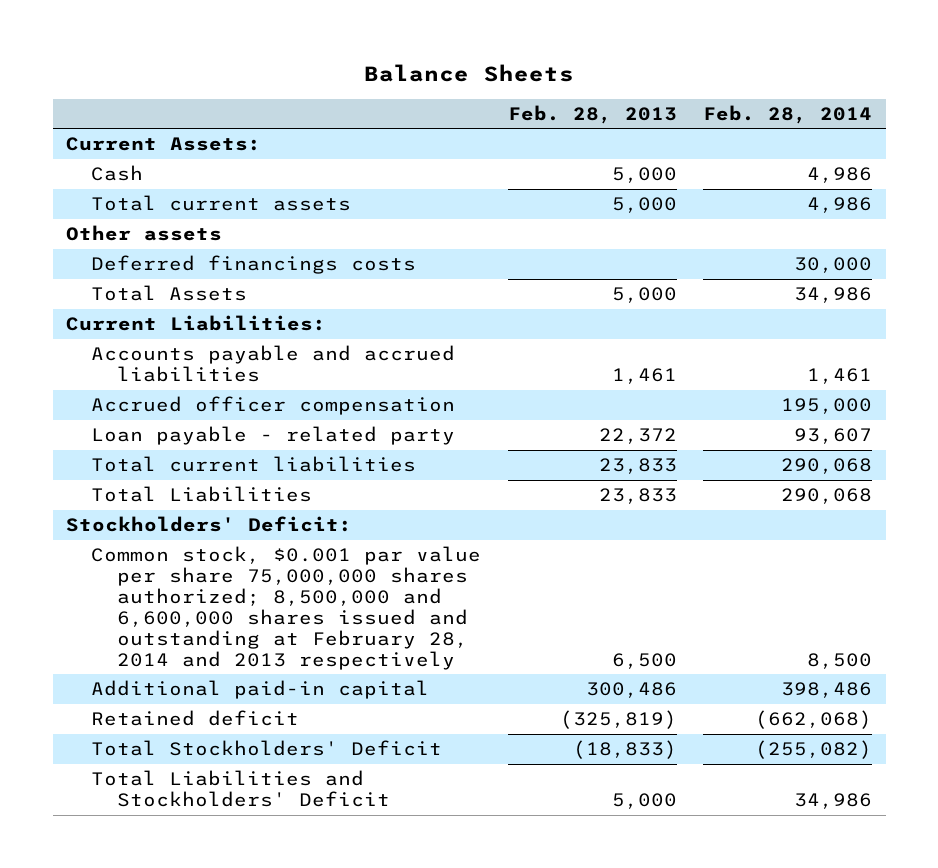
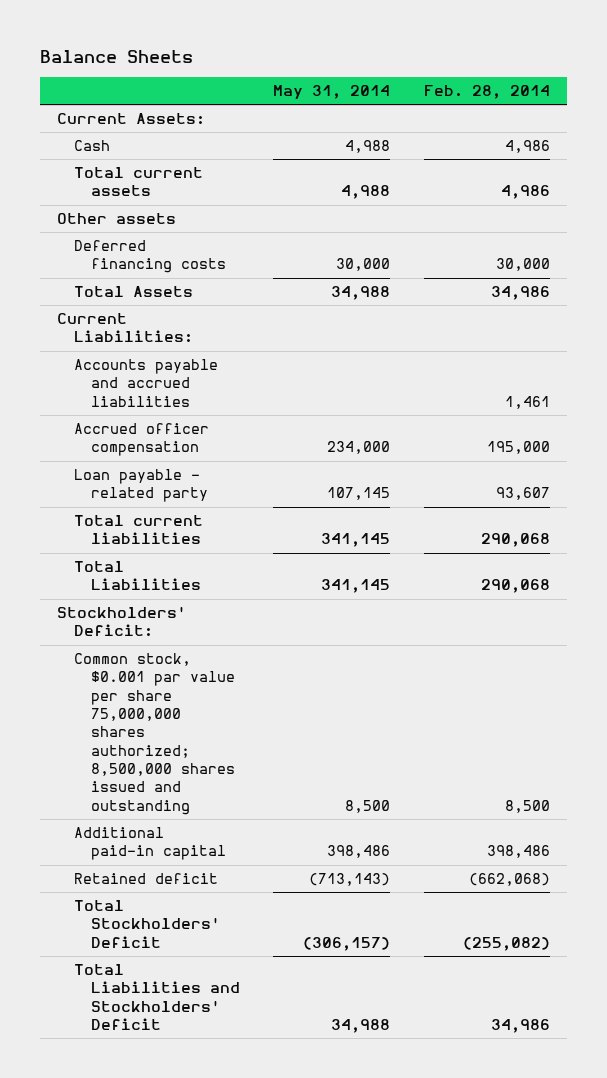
[507,104,677,124] Feb. 28, 2013 -> none
none -> [273,84,391,99] May 31, 2014
[91,255,417,275] Deferred financings costs -> [74,240,226,274] Deferred financing costs
[91,546,482,670] Common stock, $0.001 par value per share 75,000,000 shares authorized; 8,500,000 and 6,600,000 shares issued and outstanding at February 28, 2014 and 2013 respectively -> [74,653,235,815] Common stock, $0.001 par value per share 75,000,000 shares authorized; 8,500,000 shares issued and outstanding

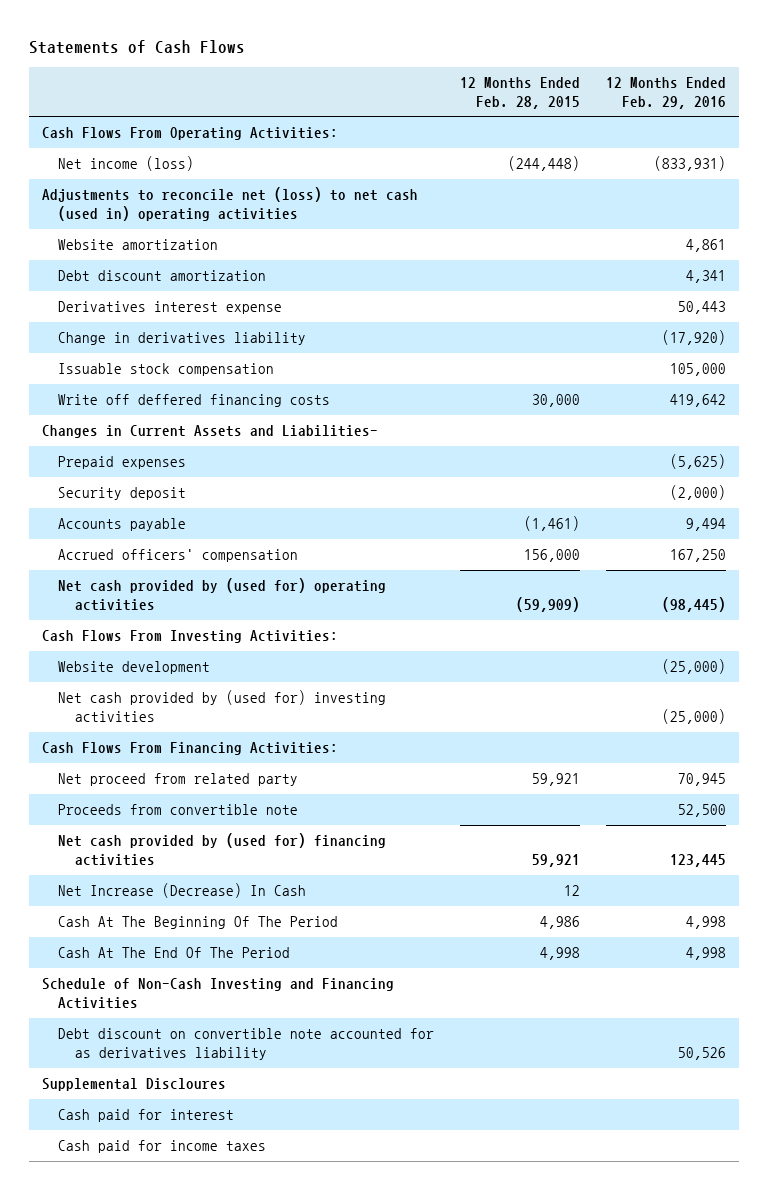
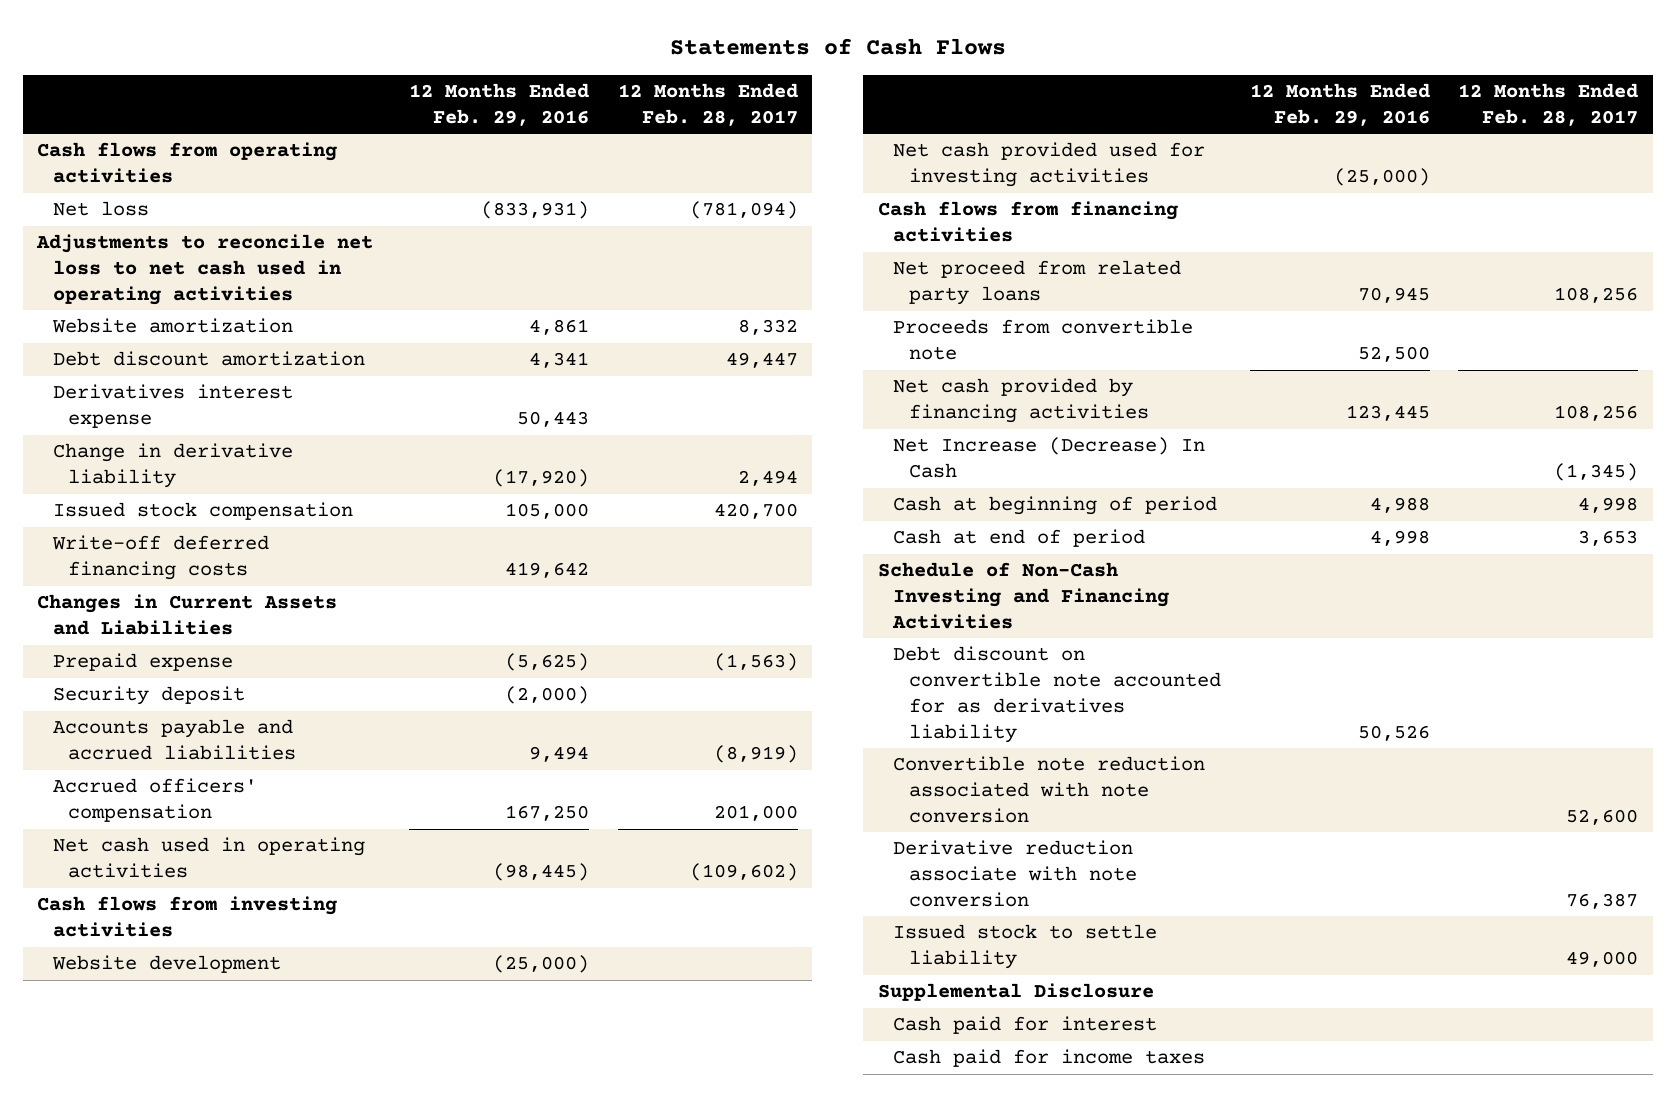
[460,76,581,109] 12 Months Ended Feb. 28, 2015 -> none
none -> [617,83,798,126] 12 Months Ended Feb. 28, 2017
[41,127,338,141] Cash Flows From Operating Activities: -> [37,142,338,184] Cash flows from operating activities
[58,156,195,172] Net income (loss) -> [52,201,149,217] Net loss
[41,187,418,222] Adjustments to reconcile net (loss) to net cash (used in) operating activities -> [36,234,374,306] Adjustments to reconcile net loss to net cash used in operating activities
[58,332,307,346] Change in derivatives liability -> [52,443,293,489] Change in derivative liability
[58,363,275,377] Issuable stock compensation -> [52,502,353,521] Issued stock compensation
[58,394,331,408] Write off deffered financing costs -> [51,535,269,581] Write-off deferred financing costs
[41,425,378,439] Changes in Current Assets and Liabilities- -> [37,594,338,636] Changes in Current Assets and Liabilities
[58,456,187,470] Prepaid expenses -> [52,653,233,672] Prepaid expense
[58,518,187,532] Accounts payable -> [52,719,297,761] Accounts payable and accrued liabilities
[58,578,387,612] Net cash provided by (used for) operating activities -> [52,837,365,879] Net cash used in operating activities
[41,630,338,644] Cash Flows From Investing Activities: -> [37,896,338,938] Cash flows from investing activities
[58,690,387,723] Net cash provided by (used for) investing activities -> [893,142,1206,188] Net cash provided used for investing activities
[41,742,338,756] Cash Flows From Financing Activities: -> [877,201,1178,243] Cash flows from financing activities
[58,773,299,787] Net proceed from related party -> [893,260,1182,306] Net proceed from related party loans
[58,833,387,867] Net cash provided by (used for) financing activities -> [893,378,1149,424] Net cash provided by financing activities
[58,916,339,930] Cash At The Beginning Of The Period -> [893,496,1218,516] Cash at beginning of period
[686,916,727,930] 4,998 -> [1369,497,1430,514] 4,988
[58,947,291,959] Cash At The End Of The Period -> [893,529,1146,548] Cash at end of period
none -> [893,756,1206,824] Convertible note reduction associated with note conversion
none -> [893,840,1137,908] Derivative reduction associate with note conversion
none -> [893,924,1158,970] Issued stock to settle liability
[41,1078,226,1092] Supplemental Discloures -> [877,983,1154,1002] Supplemental Disclosure

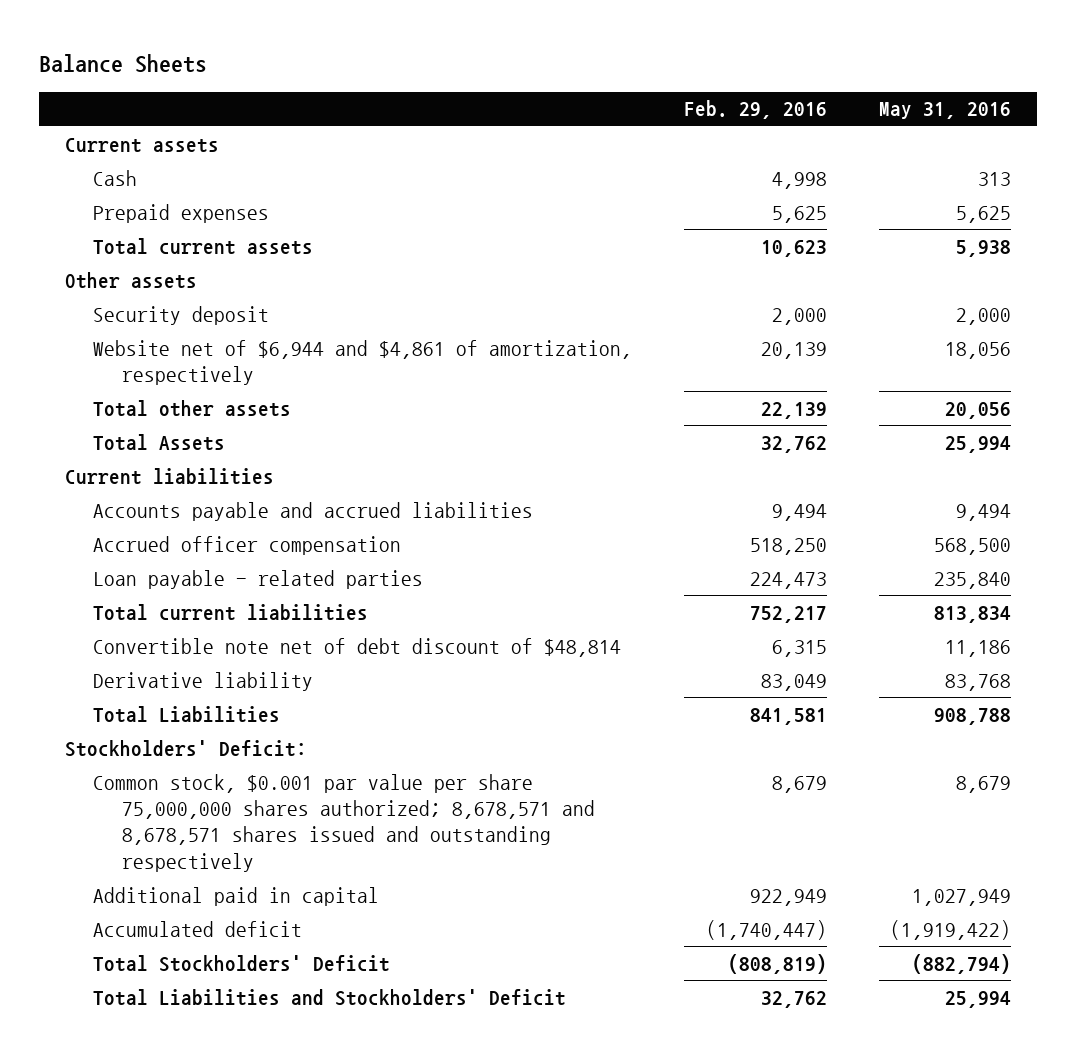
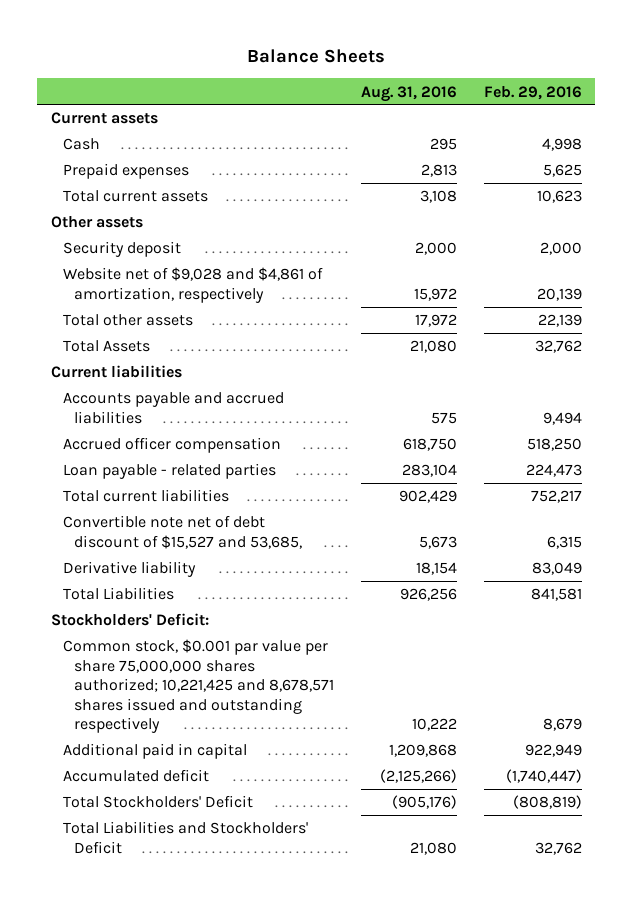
[879,102,1012,120] May 31, 2016 -> none
none -> [361,85,458,102] Aug. 31, 2016
[93,339,633,386] Website net of $6,944 and $4,861 of amortization, respectively -> [62,267,323,303] Website net of $9,028 and $4,861 of amortization, respectively
[93,637,622,657] Convertible note net of debt discount of $48,814 -> [62,515,303,549] Convertible note net of debt discount of $15,527 and 53,685,
[93,773,596,872] Common stock, $0.001 par value per share 75,000,000 shares authorized; 8,678,571 and 8,678,571 shares issued and outstanding respectively -> [62,639,335,734] Common stock, $0.001 par value per share 75,000,000 shares authorized; 10,221,425 and 8,678,571 shares issued and outstanding respectively

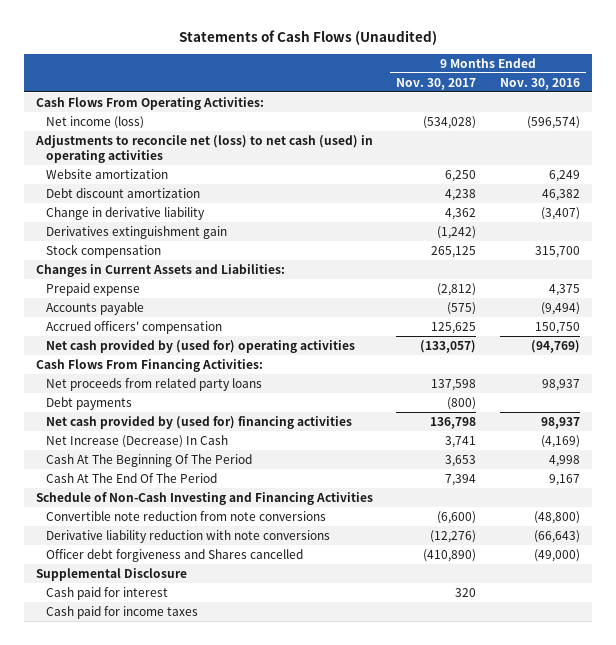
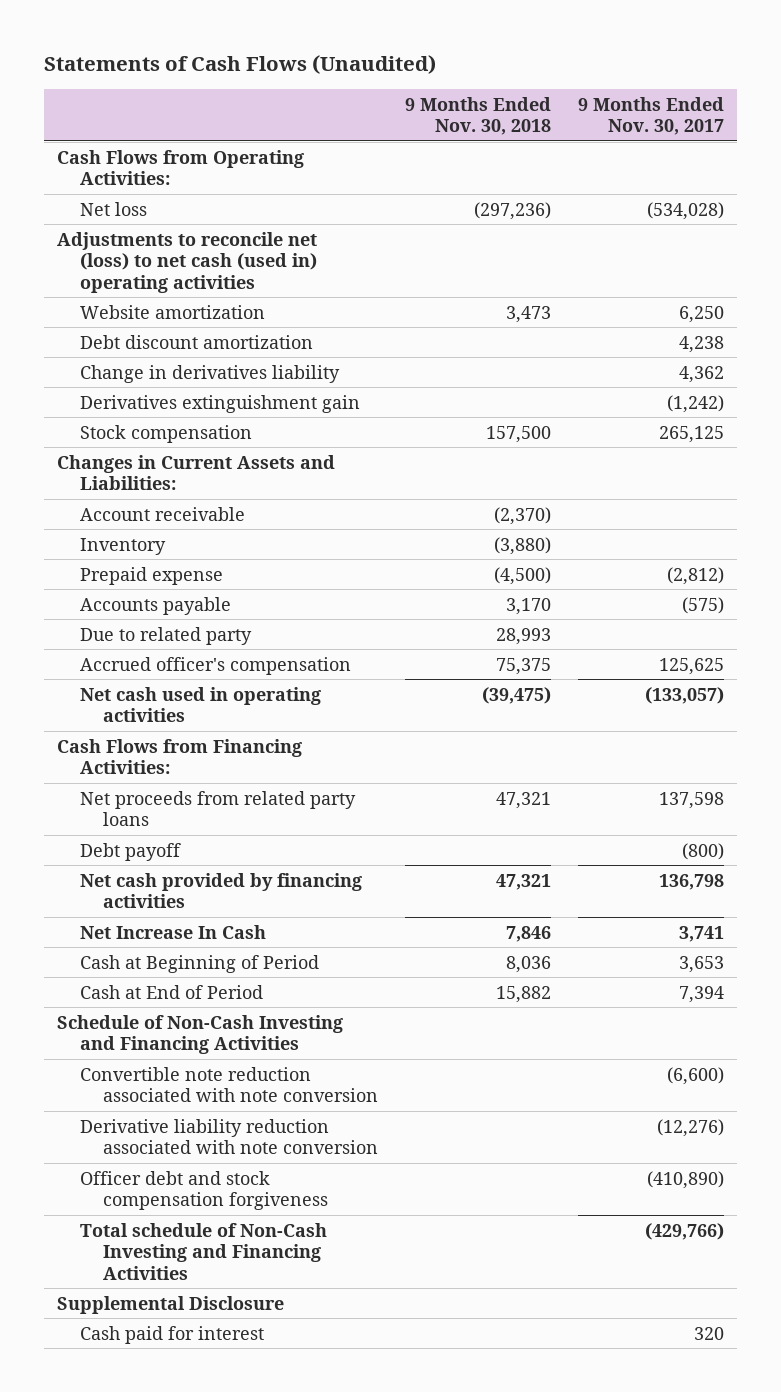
[500,77,581,90] Nov. 30, 2016 -> none
none -> [405,96,552,136] 9 Months Ended Nov. 30, 2018
[35,96,264,110] Cash Flows From Operating Activities: -> [57,149,305,186] Cash Flows from Operating Activities:
[46,115,145,129] Net income (loss) -> [80,201,148,216] Net loss
[34,134,373,163] Adjustments to reconcile net (loss) to net cash (used) in operating activities -> [57,231,318,293] Adjustments to reconcile net (loss) to net cash (used in) operating activities
[46,206,206,220] Change in derivative liability -> [80,364,341,383] Change in derivatives liability
none -> [80,506,246,521] Account receivable
none -> [80,537,167,555] Inventory
none -> [80,626,253,645] Due to related party
[46,320,223,334] Accrued officers' compensation -> [80,656,352,675] Accrued officer's compensation
[46,339,356,353] Net cash provided by (used for) operating activities -> [80,686,322,723] Net cash used in operating activities
[35,358,263,372] Cash Flows From Financing Activities: -> [57,738,303,775] Cash Flows from Financing Activities:
[46,396,133,410] Debt payments -> none
none -> [80,842,182,861] Debt payoff
[46,415,353,429] Net cash provided by (used for) financing activities -> [80,872,363,909] Net cash provided by financing activities
[46,434,229,448] Net Increase (Decrease) In Cash -> [80,924,267,939] Net Increase In Cash
[46,453,253,467] Cash At The Beginning Of The Period -> [80,954,320,973] Cash at Beginning of Period
[46,472,218,483] Cash At The End Of The Period -> [80,984,264,999] Cash at End of Period
[46,510,327,521] Convertible note reduction from note conversions -> [80,1066,379,1103] Convertible note reduction associated with note conversion
[46,529,331,543] Derivative liability reduction with note conversions -> [80,1118,379,1155] Derivative liability reduction associated with note conversion
[46,548,304,562] Officer debt forgiveness and Shares cancelled -> [80,1170,329,1211] Officer debt and stock compensation forgiveness
none -> [80,1222,328,1280] Total schedule of Non-Cash Investing and Financing Activities
[46,605,199,619] Cash paid for income taxes -> none

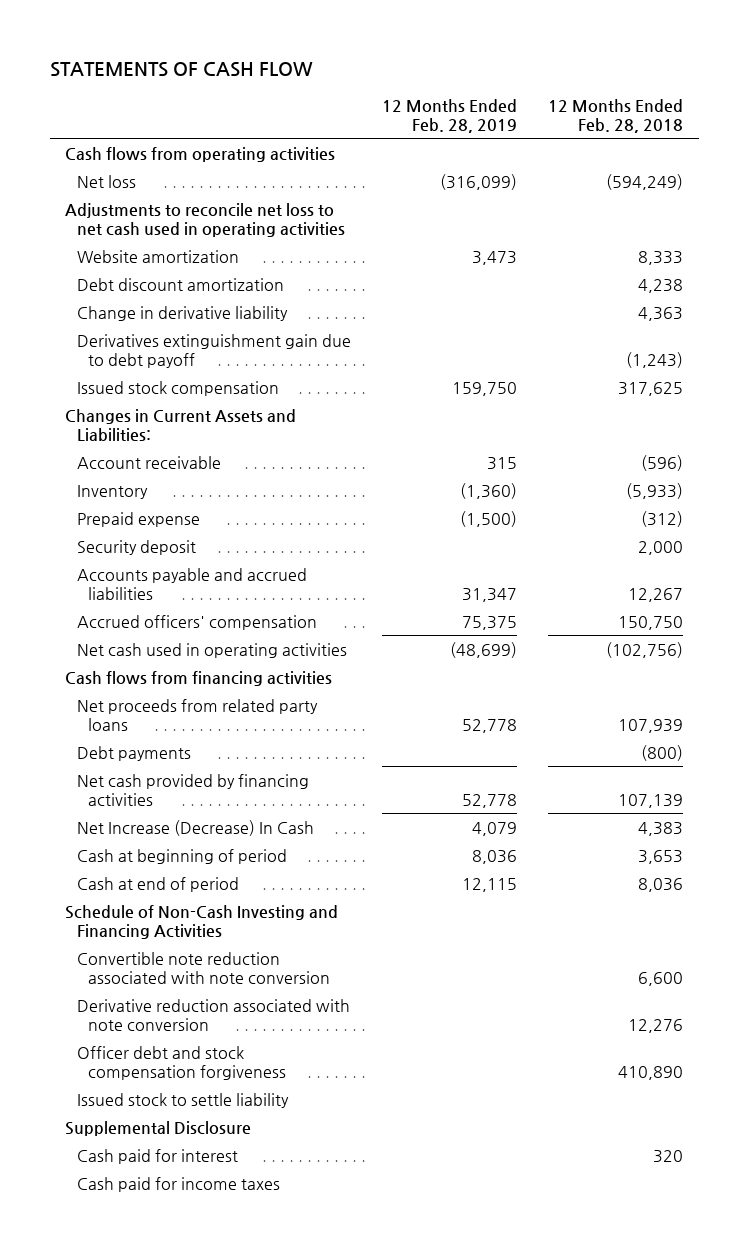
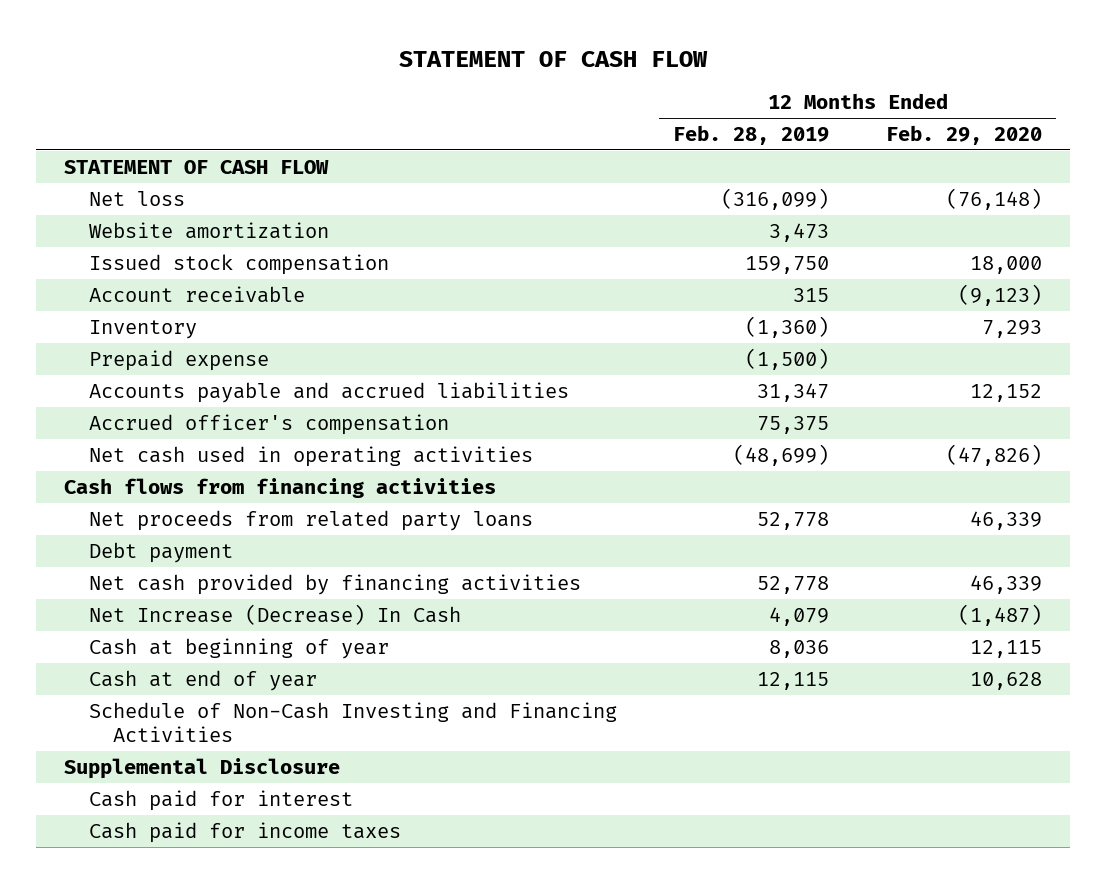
[49,61,313,77] STATEMENTS OF CASH FLOW -> [399,50,709,67] STATEMENT OF CASH FLOW
[548,98,684,133] 12 Months Ended Feb. 28, 2018 -> none
none -> [886,124,1043,145] Feb. 29, 2020
[65,146,336,162] Cash flows from operating activities -> none
none -> [64,159,330,174] STATEMENT OF CASH FLOW
[65,202,345,237] Adjustments to reconcile net loss to net cash used in operating activities -> none
[76,277,284,291] Debt discount amortization -> none
[76,305,288,321] Change in derivative liability -> none
[76,333,351,368] Derivatives extinguishment gain due to debt payoff -> none
[65,408,297,441] Changes in Current Assets and Liabilities: -> none
[76,539,196,555] Security deposit -> none
[76,614,317,630] Accrued officers' compensation -> [88,413,449,435] Accrued officer's compensation
[76,745,191,761] Debt payments -> [88,541,233,563] Debt payment
[76,848,287,864] Cash at beginning of period -> [88,637,389,659] Cash at beginning of year
[76,876,239,892] Cash at end of period -> [88,669,317,691] Cash at end of year
[76,951,331,984] Convertible note reduction associated with note conversion -> none
[76,998,350,1031] Derivative reduction associated with note conversion -> none
[76,1045,287,1080] Officer debt and stock compensation forgiveness -> none
[76,1092,289,1108] Issued stock to settle liability -> none

